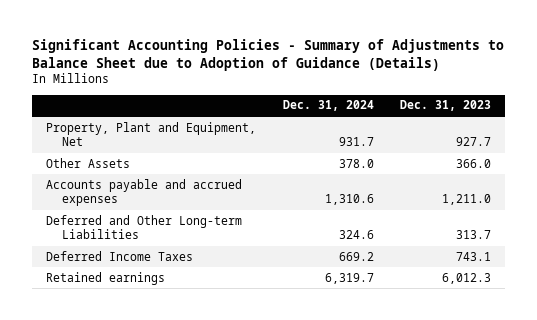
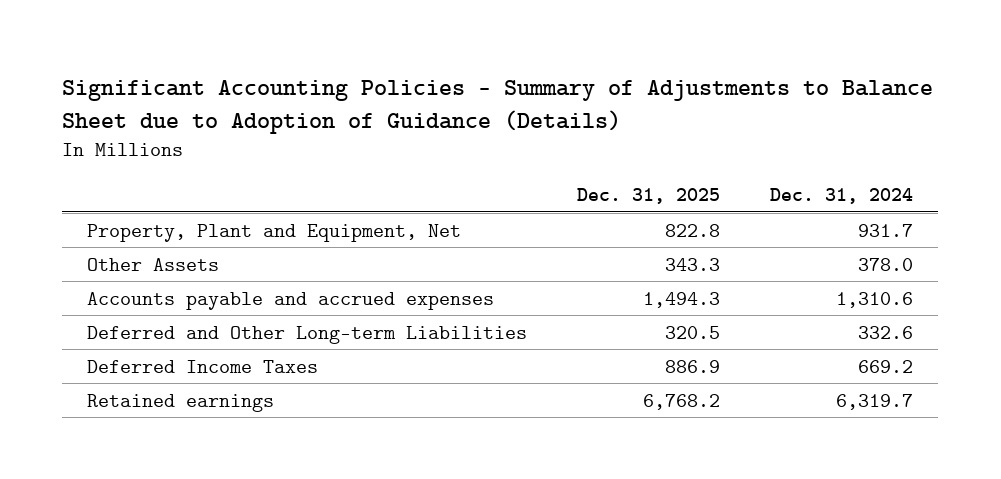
[400,100,492,112] Dec. 31, 2023 -> none
none -> [577,187,721,204] Dec. 31, 2025
[338,230,374,240] 324.6 -> [858,325,914,339] 332.6

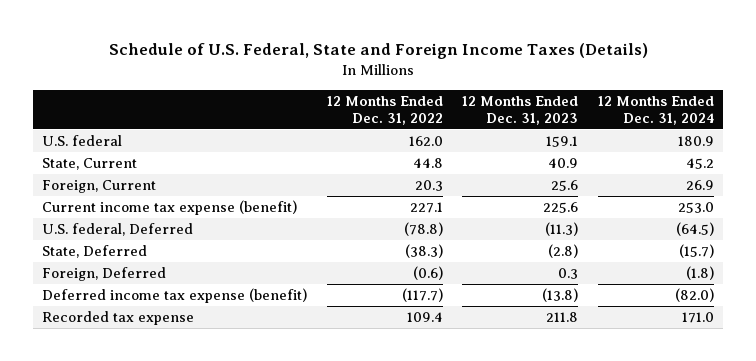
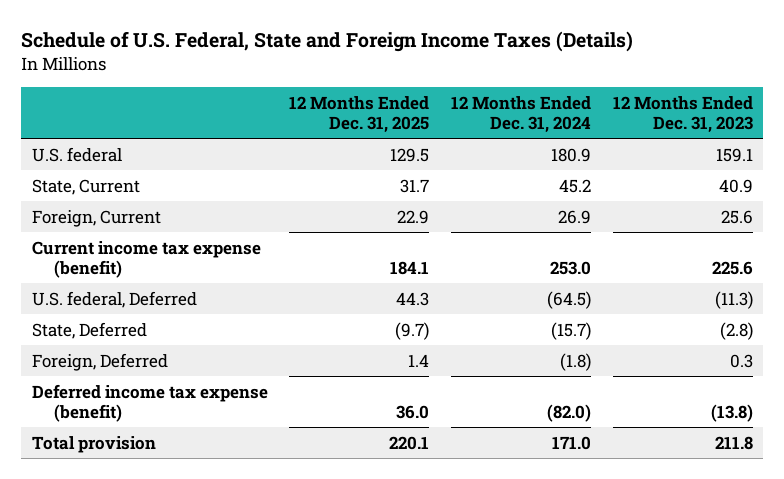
[326,95,443,125] 12 Months Ended Dec. 31, 2022 -> none
none -> [289,95,430,133] 12 Months Ended Dec. 31, 2025
[42,311,195,326] Recorded tax expense -> [31,435,156,453] Total provision

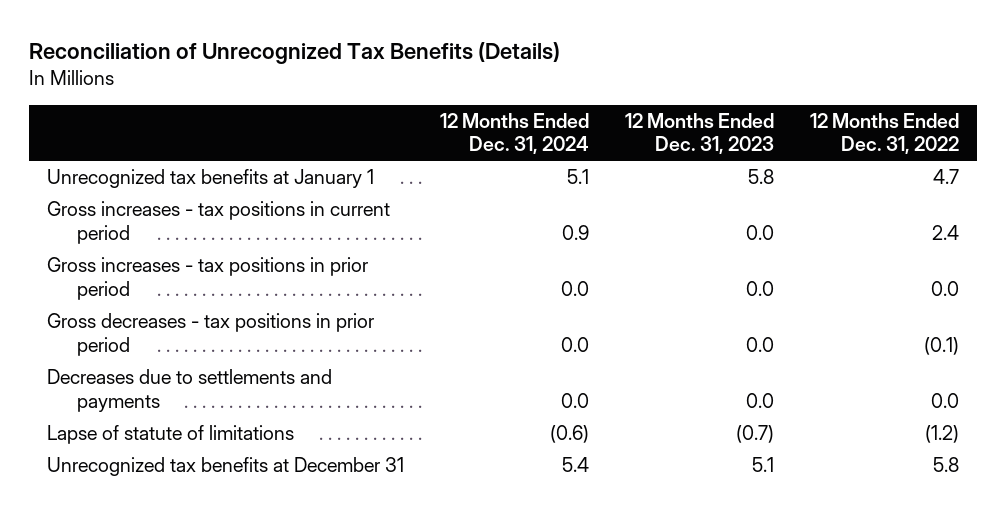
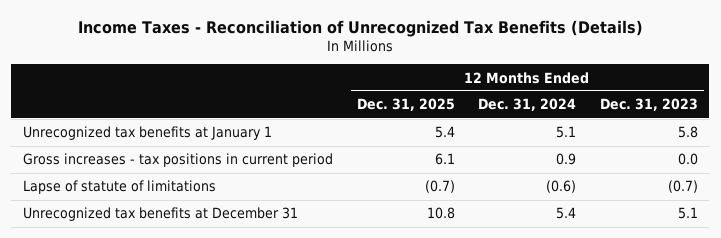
[29,42,561,65] Reconciliation of Unrecognized Tax Benefits (Details) -> [78,19,644,37] Income Taxes - Reconciliation of Unrecognized Tax Benefits (Details)
[810,112,960,155] 12 Months Ended Dec. 31, 2022 -> none
none -> [356,98,455,112] Dec. 31, 2025
[47,257,369,300] Gross increases - tax positions in prior period -> none
[47,313,375,356] Gross decreases - tax positions in prior period -> none
[47,369,333,412] Decreases due to settlements and payments -> none

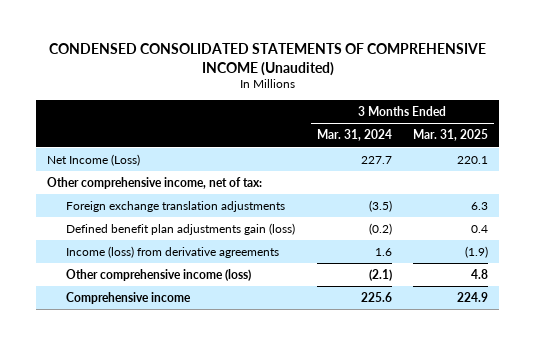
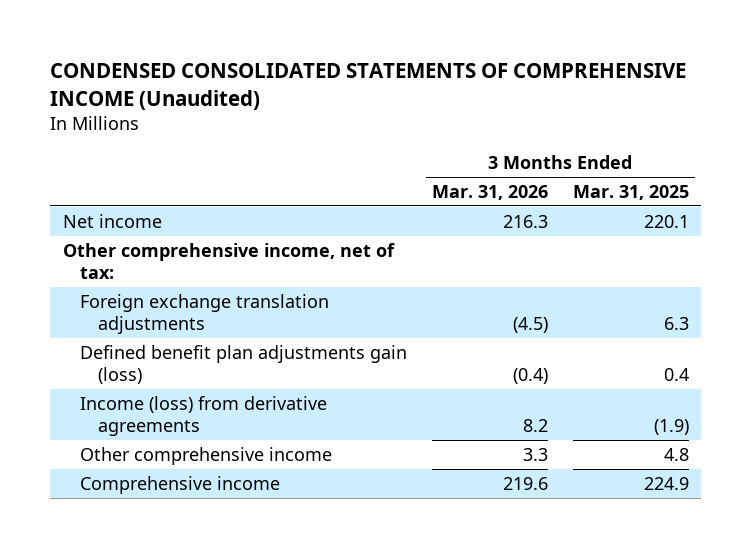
[316,129,392,142] Mar. 31, 2024 -> none
none -> [432,184,549,200] Mar. 31, 2026
[47,153,141,166] Net Income (Loss) -> [62,213,162,228] Net income
[65,268,251,281] Other comprehensive income (loss) -> [80,446,333,465] Other comprehensive income

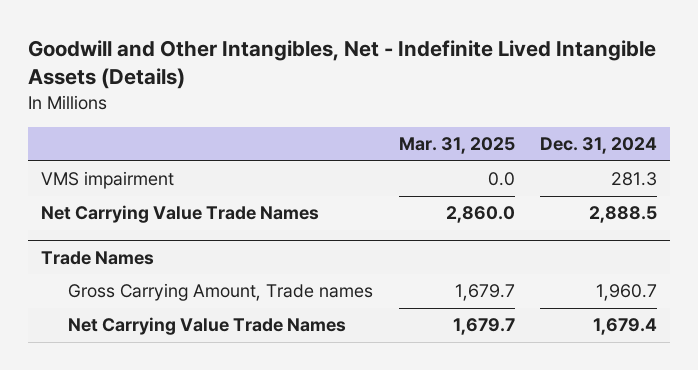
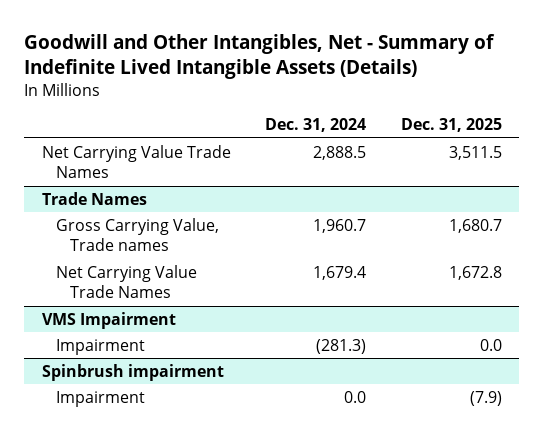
[27,40,656,90] Goodwill and Other Intangibles, Net - Indefinite Lived Intangible Assets (Details) -> [24,34,496,80] Goodwill and Other Intangibles, Net - Summary of Indefinite Lived Intangible Assets (Details)
[398,137,515,155] Mar. 31, 2025 -> none
none -> [400,118,502,133] Dec. 31, 2025
[40,171,174,190] VMS impairment -> none
[68,283,374,302] Gross Carrying Amount, Trade names -> [55,217,219,252] Gross Carrying Value, Trade names
none -> [41,311,176,329] VMS Impairment
none -> [55,338,145,355] Impairment
none -> [41,363,224,381] Spinbrush impairment
none -> [55,390,145,407] Impairment

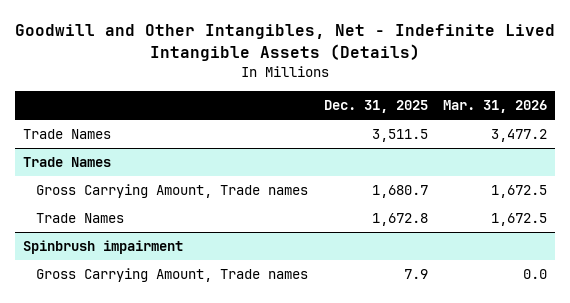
[24,34,496,80] Goodwill and Other Intangibles, Net - Summary of Indefinite Lived Intangible Assets (Details) -> [14,24,555,62] Goodwill and Other Intangibles, Net - Indefinite Lived Intangible Assets (Details)
[265,118,367,133] Dec. 31, 2024 -> none
none -> [443,100,548,114] Mar. 31, 2026
[41,144,231,179] Net Carrying Value Trade Names -> [22,129,111,140] Trade Names
[41,311,176,329] VMS Impairment -> none
[55,338,145,355] Impairment -> none
[55,217,219,252] Gross Carrying Value, Trade names -> [36,184,309,199] Gross Carrying Amount, Trade names
[55,264,197,299] Net Carrying Value Trade Names -> [36,213,125,224] Trade Names
[55,390,145,407] Impairment -> none
none -> [36,268,309,283] Gross Carrying Amount, Trade names

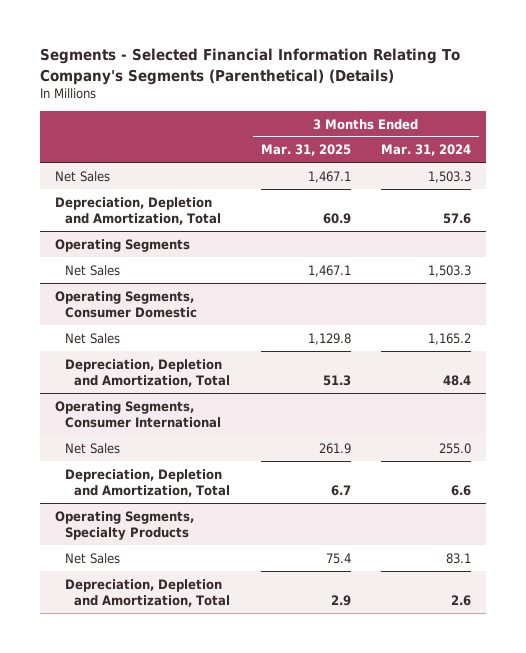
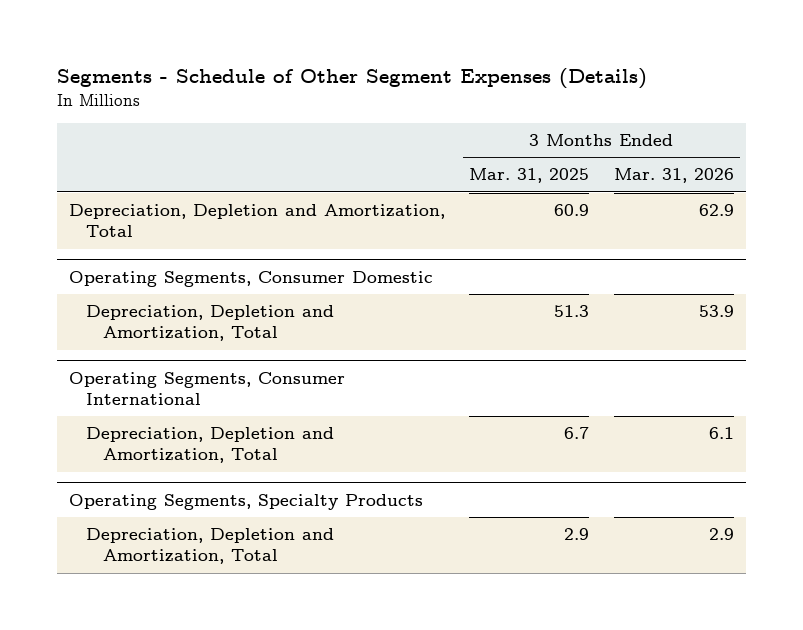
[40,48,461,85] Segments - Selected Financial Information Relating To Company's Segments (Parenthetical) (Details) -> [57,68,648,90] Segments - Schedule of Other Segment Expenses (Details)
[381,144,472,157] Mar. 31, 2024 -> none
none -> [613,168,734,184] Mar. 31, 2026
[55,170,111,182] Net Sales -> none
[55,238,191,252] Operating Segments -> none
[64,264,120,276] Net Sales -> none
[64,332,120,344] Net Sales -> none
[64,442,120,454] Net Sales -> none
[64,552,120,564] Net Sales -> none

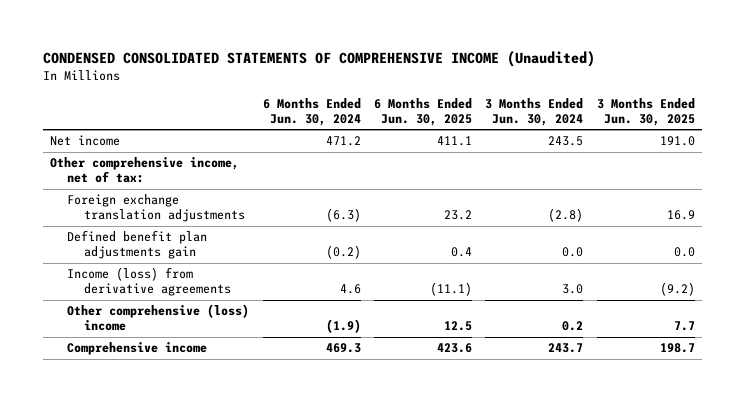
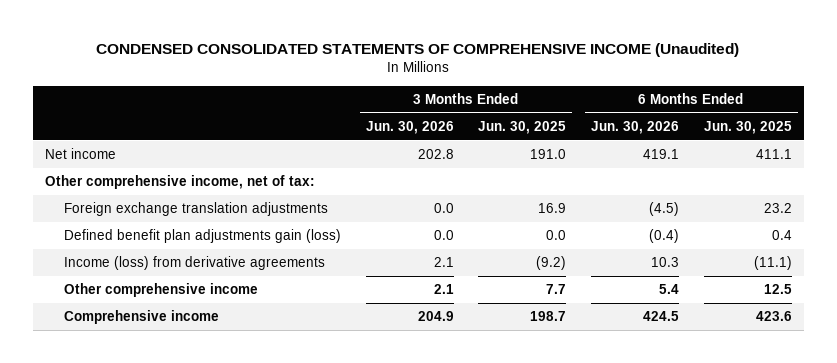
[262,97,361,126] 6 Months Ended Jun. 30, 2024 -> none
[485,97,584,126] 3 Months Ended Jun. 30, 2024 -> none
none -> [365,120,454,134] Jun. 30, 2026
none -> [590,120,679,134] Jun. 30, 2026
[67,230,208,260] Defined benefit plan adjustments gain -> [64,229,342,244] Defined benefit plan adjustments gain (loss)
[67,304,250,332] Other comprehensive (loss) income -> [64,283,259,298] Other comprehensive income

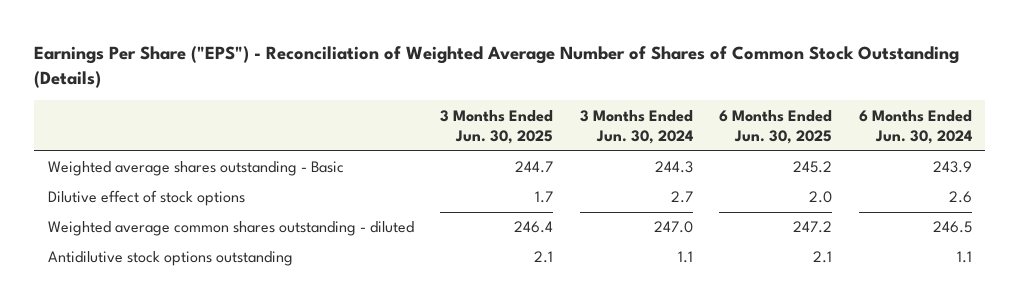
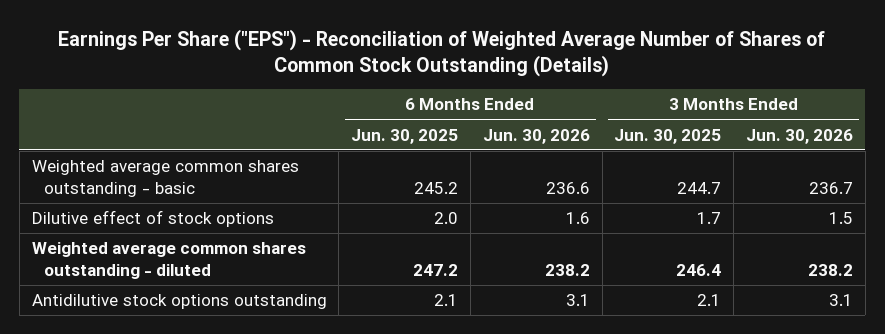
[579,109,693,145] 3 Months Ended Jun. 30, 2024 -> none
[858,109,972,145] 6 Months Ended Jun. 30, 2024 -> none
none -> [482,128,590,144] Jun. 30, 2026
none -> [746,128,854,144] Jun. 30, 2026
[47,161,344,177] Weighted average shares outstanding - Basic -> [31,160,299,197] Weighted average common shares outstanding - basic

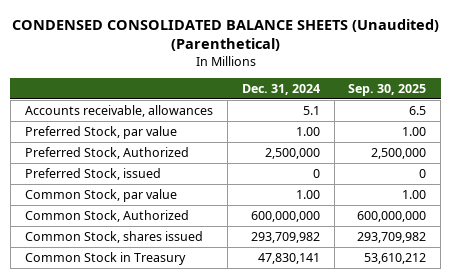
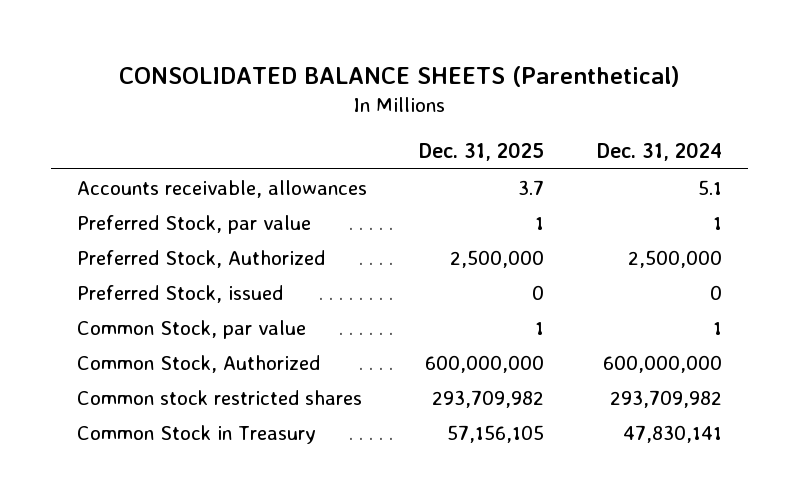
[11,18,439,51] CONDENSED CONSOLIDATED BALANCE SHEETS (Unaudited) (Parenthetical) -> [119,65,681,87] CONSOLIDATED BALANCE SHEETS (Parenthetical)
[348,83,427,96] Sep. 30, 2025 -> none
none -> [419,142,545,162] Dec. 31, 2025
[295,126,320,136] 1.00 -> [713,216,723,230] 1
[295,189,320,199] 1.00 -> [713,321,723,335] 1
[24,230,203,243] Common Stock, shares issued -> [76,389,362,405] Common stock restricted shares

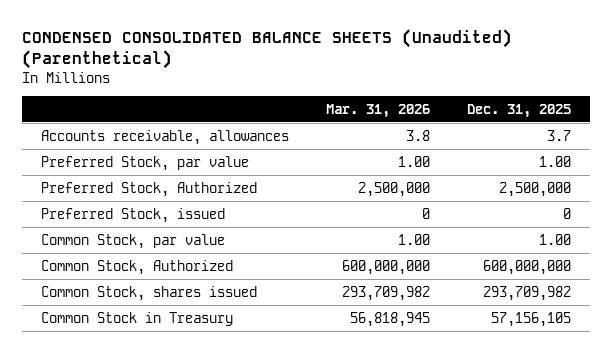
[119,65,681,87] CONSOLIDATED BALANCE SHEETS (Parenthetical) -> [22,29,513,70] CONDENSED CONSOLIDATED BALANCE SHEETS (Unaudited) (Parenthetical)
[597,142,723,162] Dec. 31, 2024 -> none
none -> [326,103,431,118] Mar. 31, 2026
[535,216,545,230] 1 -> [539,155,572,167] 1.00
[535,321,545,335] 1 -> [539,233,572,245] 1.00
[76,389,362,405] Common stock restricted shares -> [40,285,257,301] Common Stock, shares issued

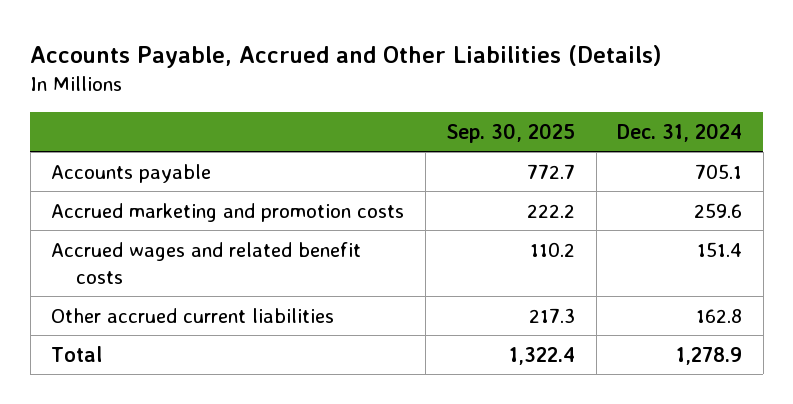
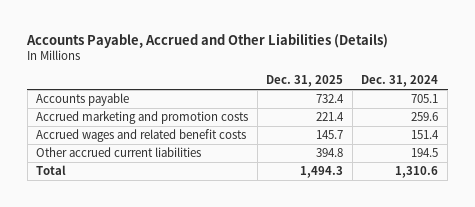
[446,122,576,143] Sep. 30, 2025 -> none
none -> [266,75,344,88] Dec. 31, 2025
[696,308,743,323] 162.8 -> [411,147,439,157] 194.5
[676,346,743,365] 1,278.9 -> [395,165,439,178] 1,310.6

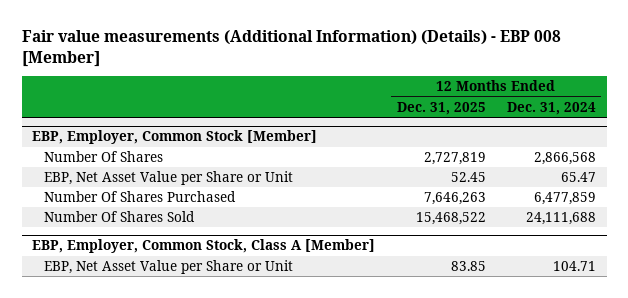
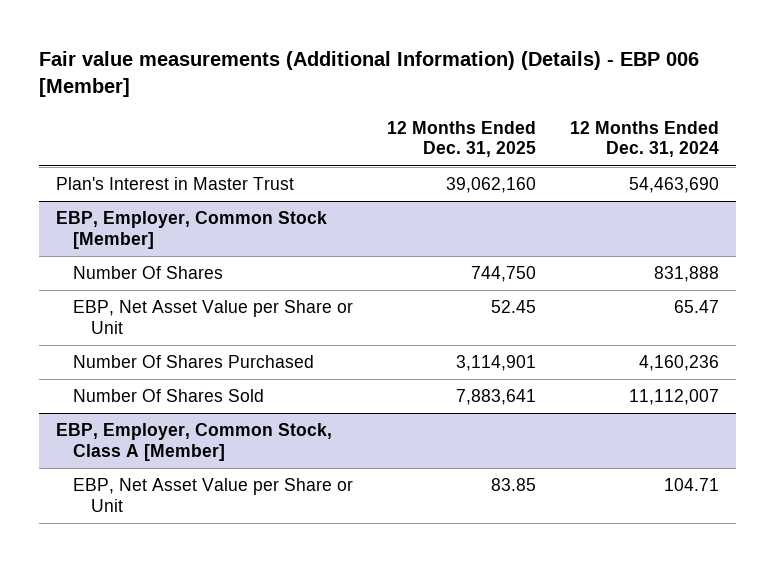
[21,30,561,68] Fair value measurements (Additional Information) (Details) - EBP 008 [Member] -> [39,51,700,98] Fair value measurements (Additional Information) (Details) - EBP 006 [Member]
none -> [55,177,294,191] Plan's Interest in Master Trust
[423,151,486,165] 2,727,819 -> [471,266,537,283] 744,750
[534,151,597,165] 2,866,568 -> [654,266,720,283] 831,888
[423,191,486,205] 7,646,263 -> [456,355,537,372] 3,114,901
[534,191,597,205] 6,477,859 -> [639,355,720,372] 4,160,236
[415,211,486,225] 15,468,522 -> [456,389,537,406] 7,883,641
[526,211,597,225] 24,111,688 -> [629,389,720,406] 11,112,007

